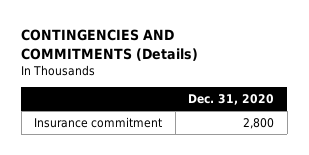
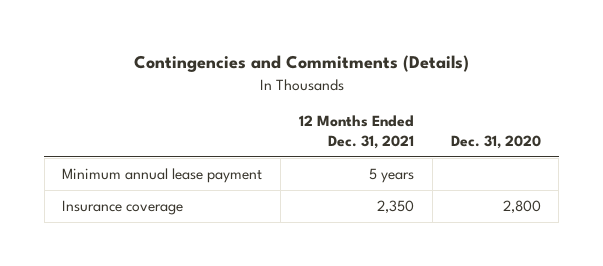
[21,28,199,61] CONTINGENCIES AND COMMITMENTS (Details) -> [133,55,469,73] Contingencies and Commitments (Details)
none -> [299,115,415,150] 12 Months Ended Dec. 31, 2021
none -> [62,168,263,184] Minimum annual lease payment
[34,117,163,129] Insurance commitment -> [62,200,184,216] Insurance coverage

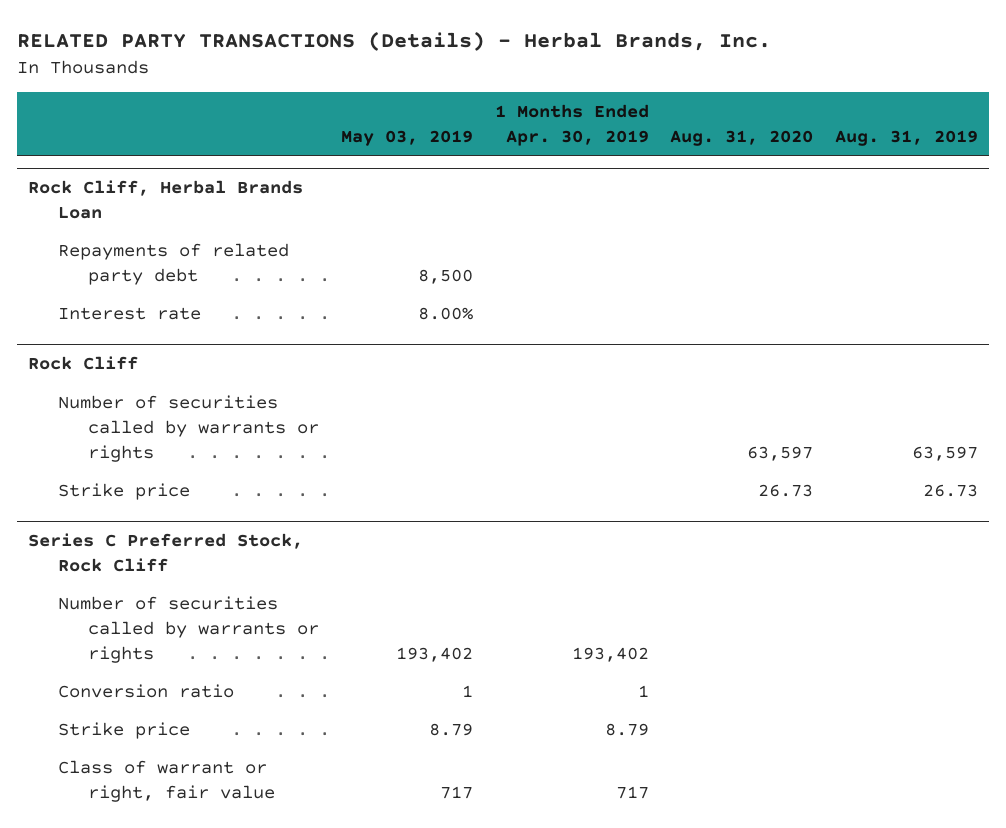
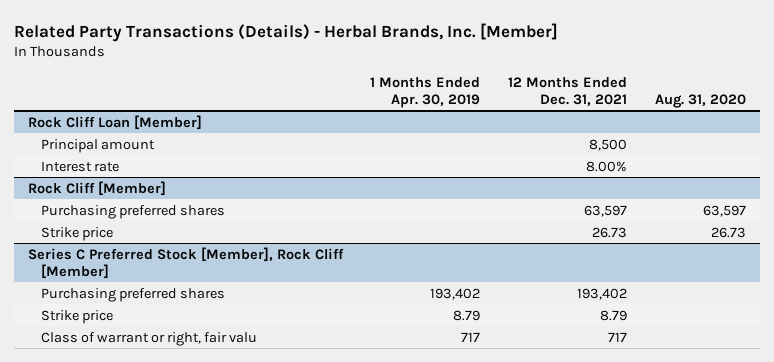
[17,31,772,52] RELATED PARTY TRANSACTIONS (Details) - Herbal Brands, Inc. -> [13,22,558,42] Related Party Transactions (Details) - Herbal Brands, Inc. [Member]
[340,129,473,146] May 03, 2019 -> none
[835,129,979,146] Aug. 31, 2019 -> none
none -> [508,76,628,107] 12 Months Ended Dec. 31, 2021
[28,180,304,220] Rock Cliff, Herbal Brands Loan -> [27,114,202,130] Rock Cliff Loan [Member]
[58,242,290,285] Repayments of related party debt -> [40,138,155,153] Principal amount
[28,356,139,371] Rock Cliff -> [27,180,166,196] Rock Cliff [Member]
[58,394,319,462] Number of securities called by warrants or rights -> [40,204,225,219] Purchasing preferred shares
[58,683,235,698] Conversion ratio -> none
[28,533,304,573] Series C Preferred Stock, Rock Cliff -> [27,246,344,280] Series C Preferred Stock [Member], Rock Cliff [Member]
[58,595,319,663] Number of securities called by warrants or rights -> [40,287,225,302] Purchasing preferred shares
[58,759,275,802] Class of warrant or right, fair value -> [40,331,257,346] Class of warrant or right, fair valu

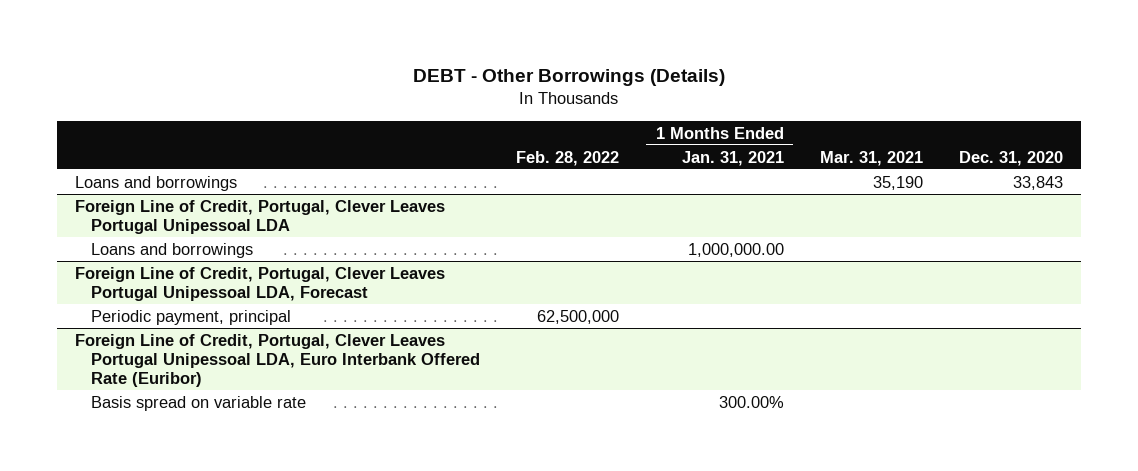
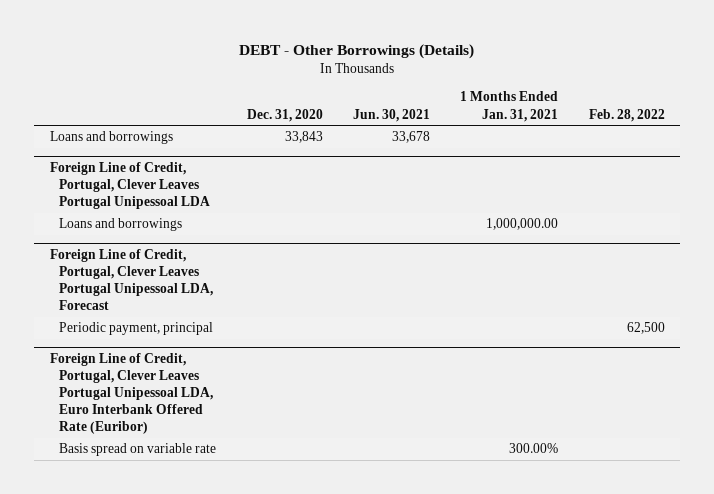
[819,150,923,166] Mar. 31, 2021 -> none
none -> [353,108,431,122] Jun. 30, 2021
[537,309,620,324] 62,500,000 -> [626,322,665,335] 62,500

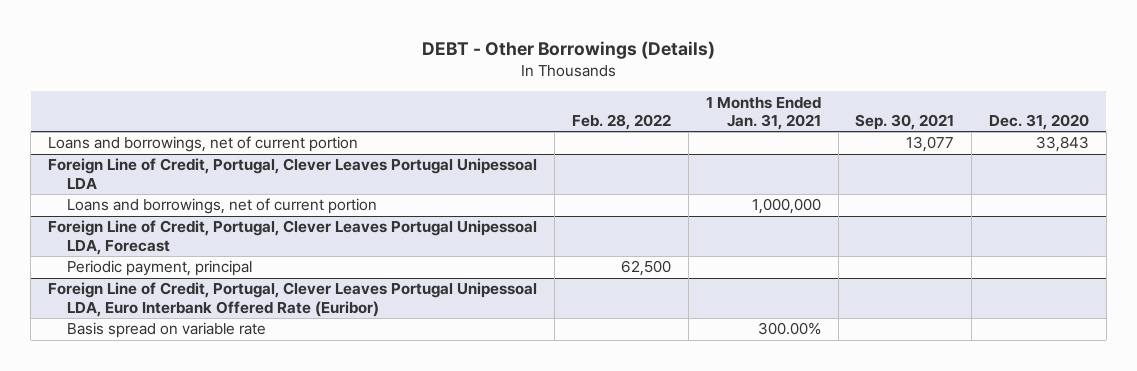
[353,108,431,122] Jun. 30, 2021 -> none
none -> [855,113,955,130] Sep. 30, 2021
[49,131,173,145] Loans and borrowings -> [48,136,359,153] Loans and borrowings, net of current portion
[59,218,183,232] Loans and borrowings -> [66,198,377,215] Loans and borrowings, net of current portion
[486,218,559,231] 1,000,000.00 -> [751,198,821,215] 1,000,000

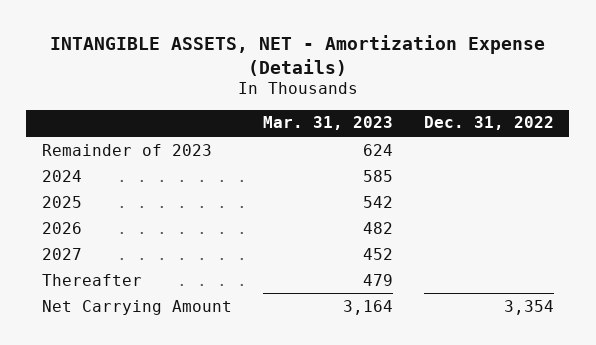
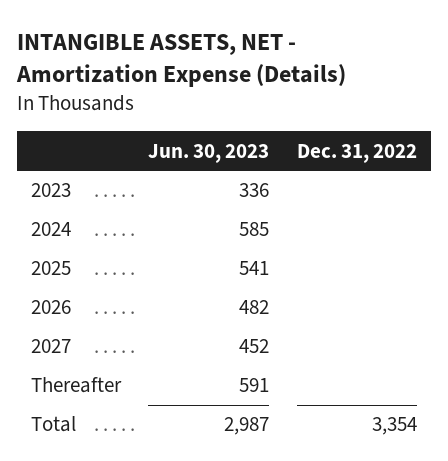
[262,116,393,131] Mar. 31, 2023 -> none
none -> [148,143,270,163] Jun. 30, 2023
[41,143,212,156] Remainder of 2023 -> [30,183,71,198] 2023
[41,299,232,315] Net Carrying Amount -> [30,416,76,433] Total

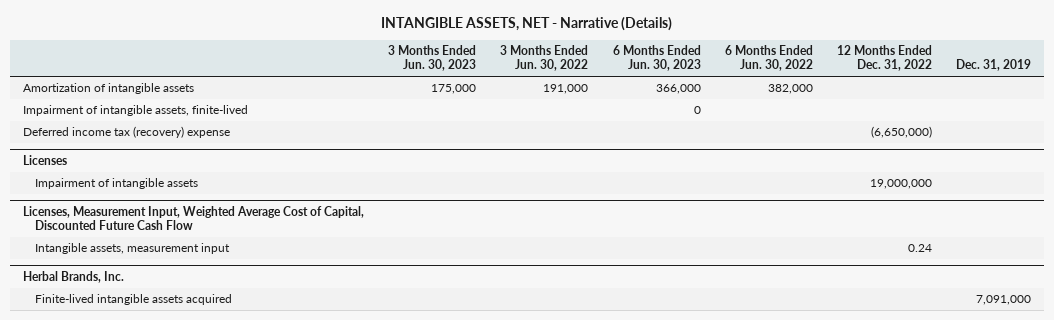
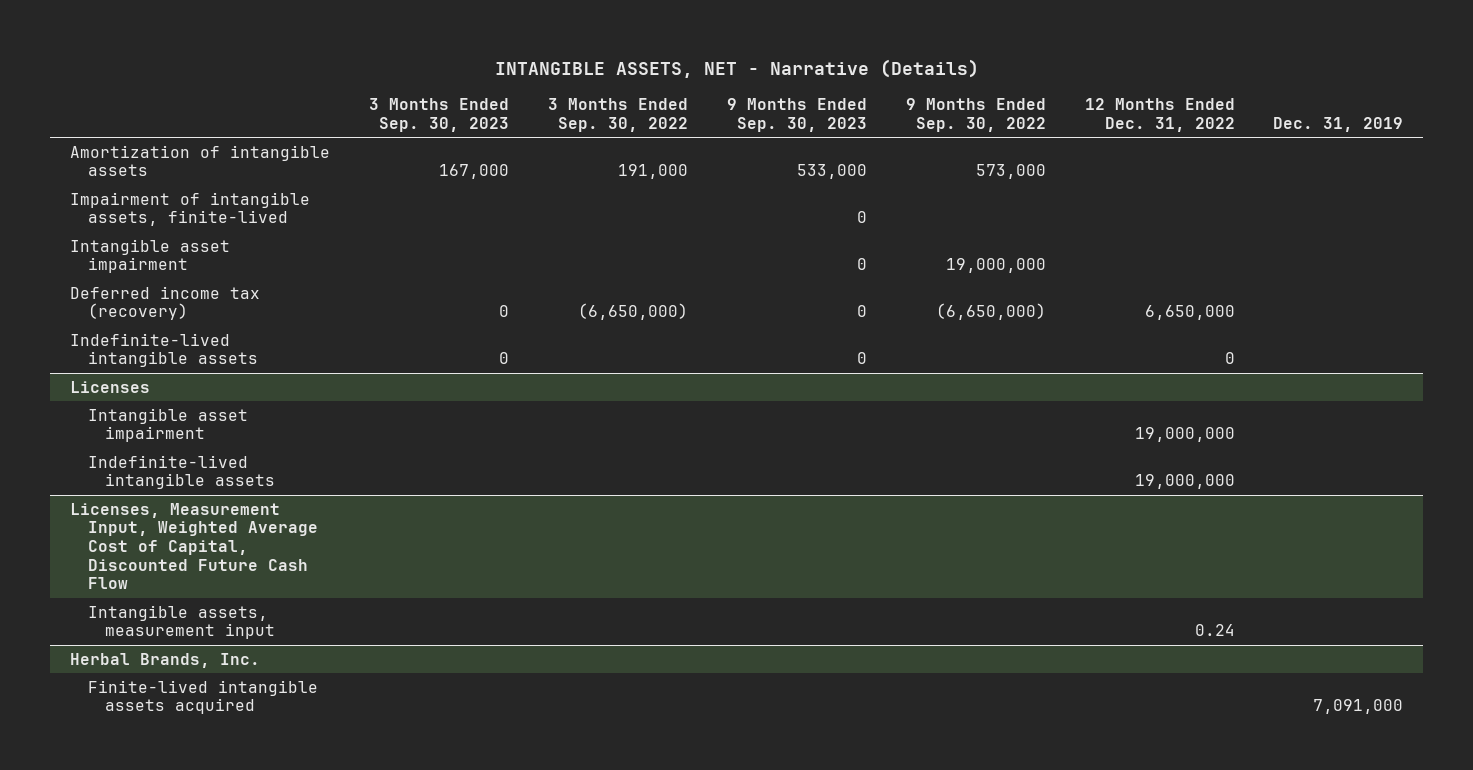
[387,45,476,72] 3 Months Ended Jun. 30, 2023 -> none
[500,45,589,72] 3 Months Ended Jun. 30, 2022 -> none
[612,45,701,72] 6 Months Ended Jun. 30, 2023 -> none
[724,45,813,72] 6 Months Ended Jun. 30, 2022 -> none
none -> [368,98,509,132] 3 Months Ended Sep. 30, 2023
none -> [547,98,688,132] 3 Months Ended Sep. 30, 2022
none -> [726,98,867,132] 9 Months Ended Sep. 30, 2023
none -> [905,98,1046,132] 9 Months Ended Sep. 30, 2022
none -> [69,238,230,274] Intangible asset impairment
[22,126,230,139] Deferred income tax (recovery) expense -> [69,285,260,321] Deferred income tax (recovery)
[871,126,933,139] (6,650,000) -> [1144,305,1235,321] 6,650,000
none -> [69,332,258,368] Indefinite-lived intangible assets
[34,178,198,190] Impairment of intangible assets -> [87,407,248,443] Intangible asset impairment
none -> [87,454,276,490] Indefinite-lived intangible assets

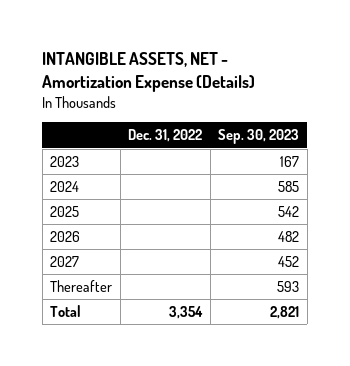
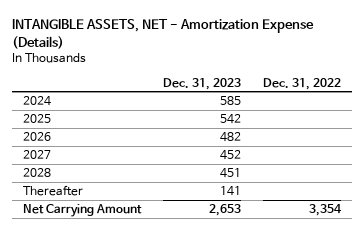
[218,129,300,145] Sep. 30, 2023 -> none
none -> [162,77,241,90] Dec. 31, 2023
[50,155,80,167] 2023 -> none
none -> [22,167,51,177] 2028
[50,304,82,317] Total -> [22,203,142,217] Net Carrying Amount

